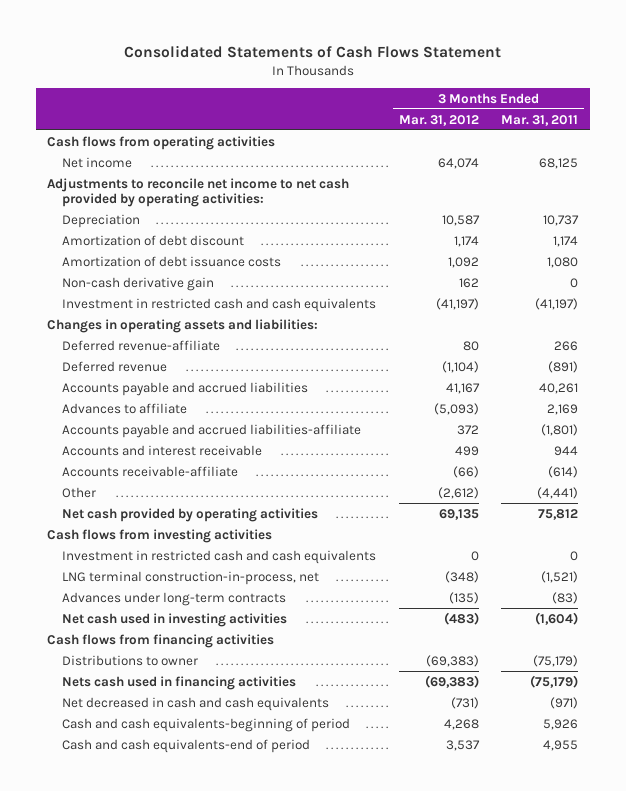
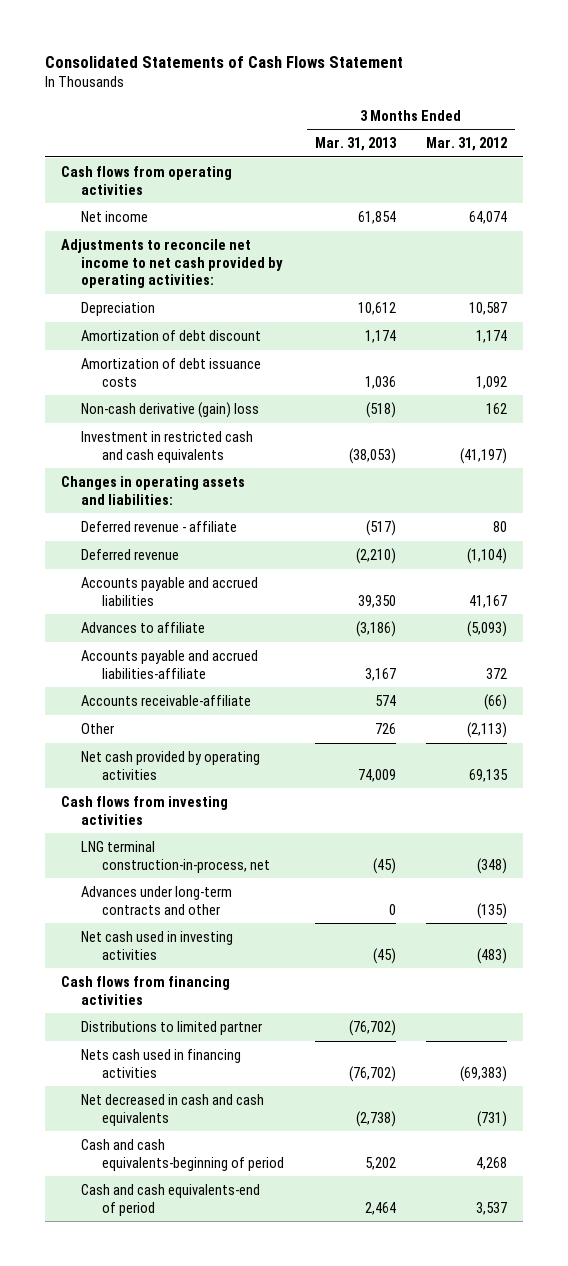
[501,114,579,126] Mar. 31, 2011 -> none
none -> [314,137,397,152] Mar. 31, 2013
[62,276,215,291] Non-cash derivative gain -> [81,401,260,418] Non-cash derivative (gain) loss
[62,339,221,351] Deferred revenue-affiliate -> [81,520,238,532] Deferred revenue - affiliate
[62,444,263,456] Accounts and interest receivable -> none
[437,486,479,499] (2,612) -> [467,721,508,738] (2,113)
[62,549,377,564] Investment in restricted cash and cash equivalents -> none
[62,591,287,606] Advances under long-term contracts -> [81,885,233,915] Advances under long-term contracts and other
[62,654,199,666] Distributions to owner -> none
none -> [81,1020,263,1035] Distributions to limited partner

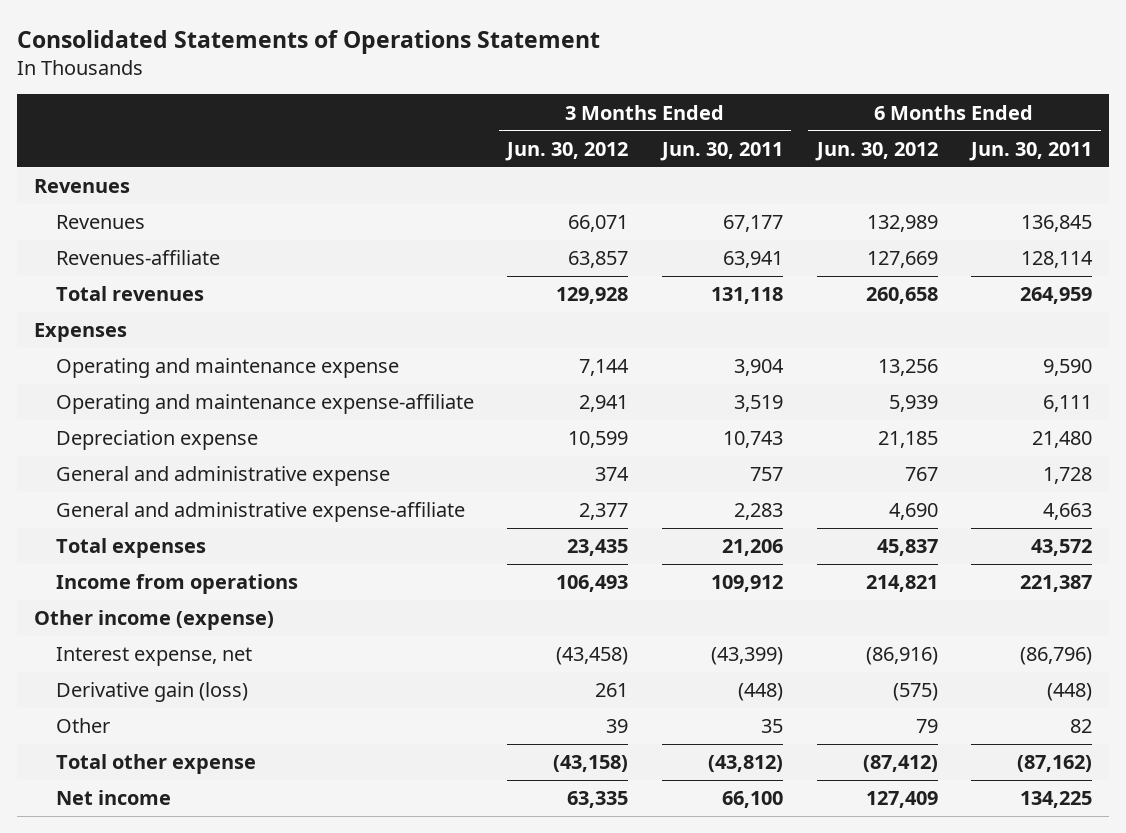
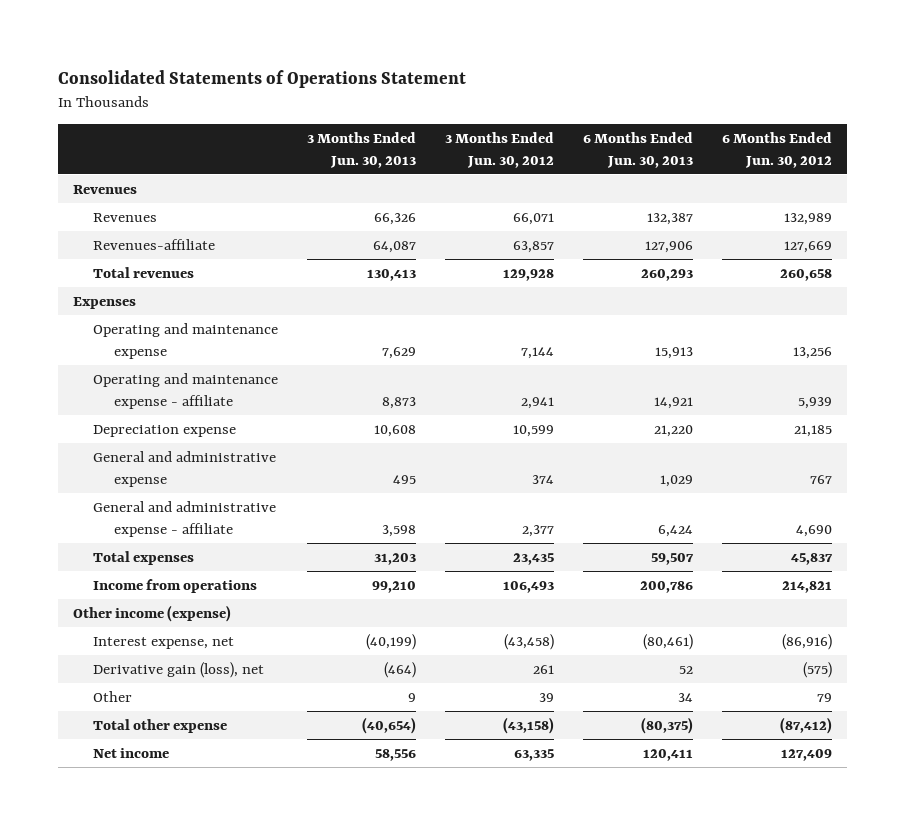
[660,141,784,161] Jun. 30, 2011 -> none
[969,141,1093,161] Jun. 30, 2011 -> none
none -> [307,131,417,168] 3 Months Ended Jun. 30, 2013
none -> [583,131,694,168] 6 Months Ended Jun. 30, 2013
[55,394,474,415] Operating and maintenance expense-affiliate -> [93,372,279,409] Operating and maintenance expense - affiliate
[55,502,465,523] General and administrative expense-affiliate -> [93,500,277,537] General and administrative expense - affiliate
[55,682,248,703] Derivative gain (loss) -> [93,661,265,678] Derivative gain (loss), net

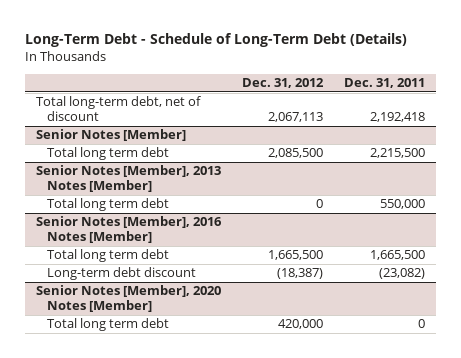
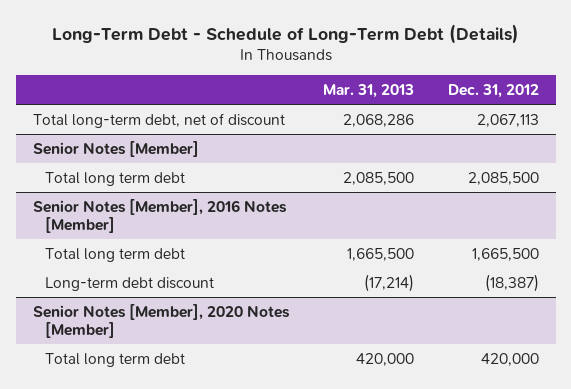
[344,78,426,89] Dec. 31, 2011 -> none
none -> [322,83,414,98] Mar. 31, 2013
[35,165,221,193] Senior Notes [Member], 2013 Notes [Member] -> none
[46,198,169,212] Total long term debt -> none

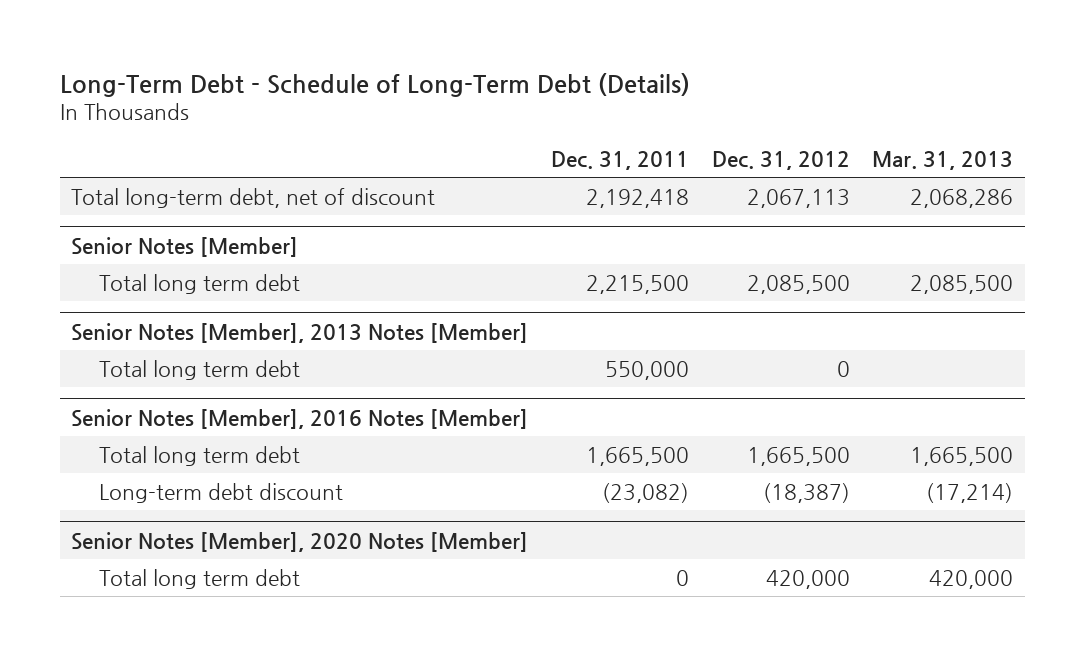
none -> [550,150,689,170] Dec. 31, 2011
none -> [71,322,529,343] Senior Notes [Member], 2013 Notes [Member]
none -> [99,359,301,380] Total long term debt

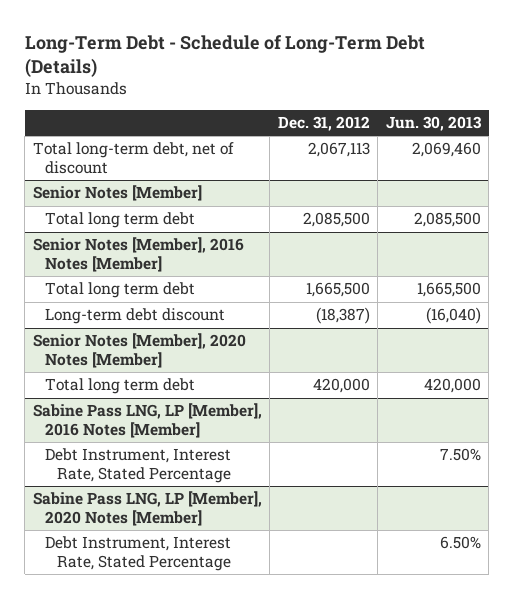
[550,150,689,170] Dec. 31, 2011 -> none
[872,150,1014,170] Mar. 31, 2013 -> none
none -> [385,115,482,131] Jun. 30, 2013
[71,322,529,343] Senior Notes [Member], 2013 Notes [Member] -> none
[99,359,301,380] Total long term debt -> none
none -> [32,403,262,438] Sabine Pass LNG, LP [Member], 2016 Notes [Member]
none -> [44,448,232,483] Debt Instrument, Interest Rate, Stated Percentage
none -> [32,491,262,526] Sabine Pass LNG, LP [Member], 2020 Notes [Member]
none -> [44,536,232,571] Debt Instrument, Interest Rate, Stated Percentage

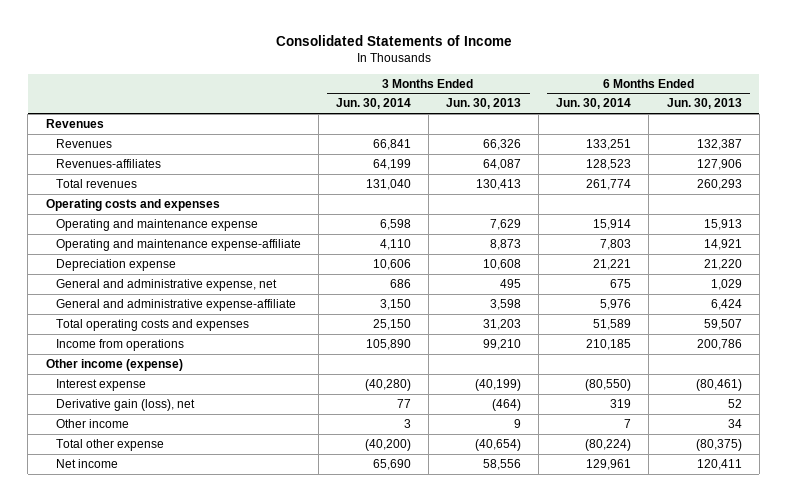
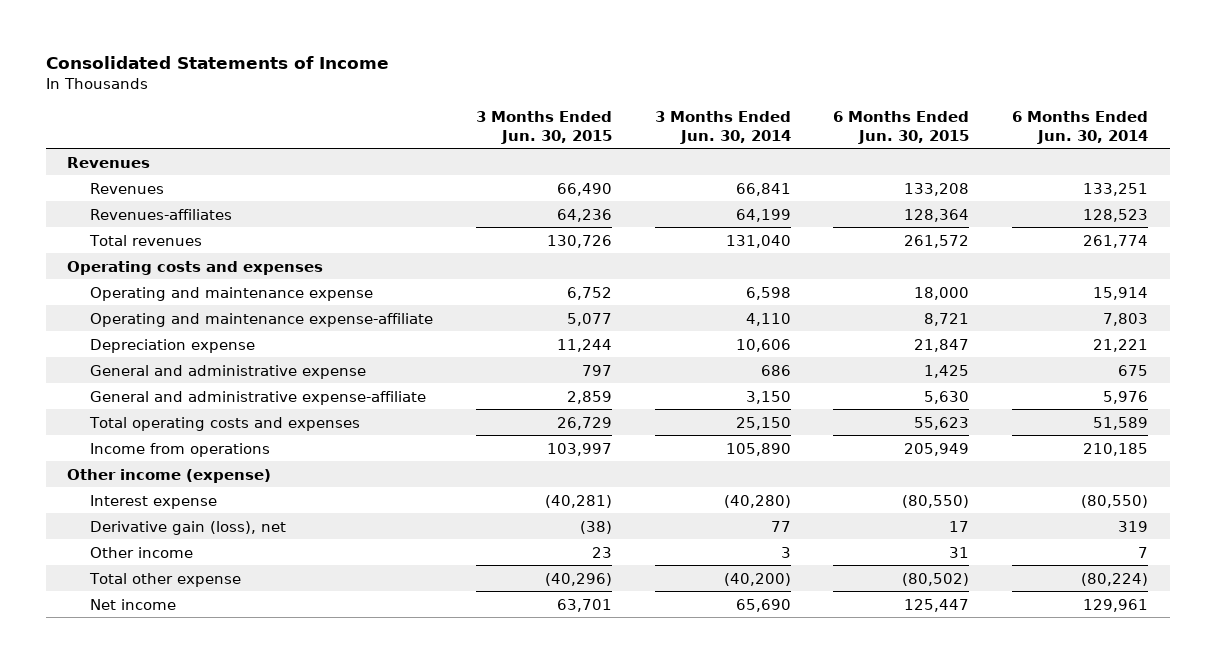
[446,98,522,110] Jun. 30, 2013 -> none
[666,98,742,110] Jun. 30, 2013 -> none
none -> [475,111,612,144] 3 Months Ended Jun. 30, 2015
none -> [833,111,970,144] 6 Months Ended Jun. 30, 2015
[55,278,277,291] General and administrative expense, net -> [89,364,366,379] General and administrative expense

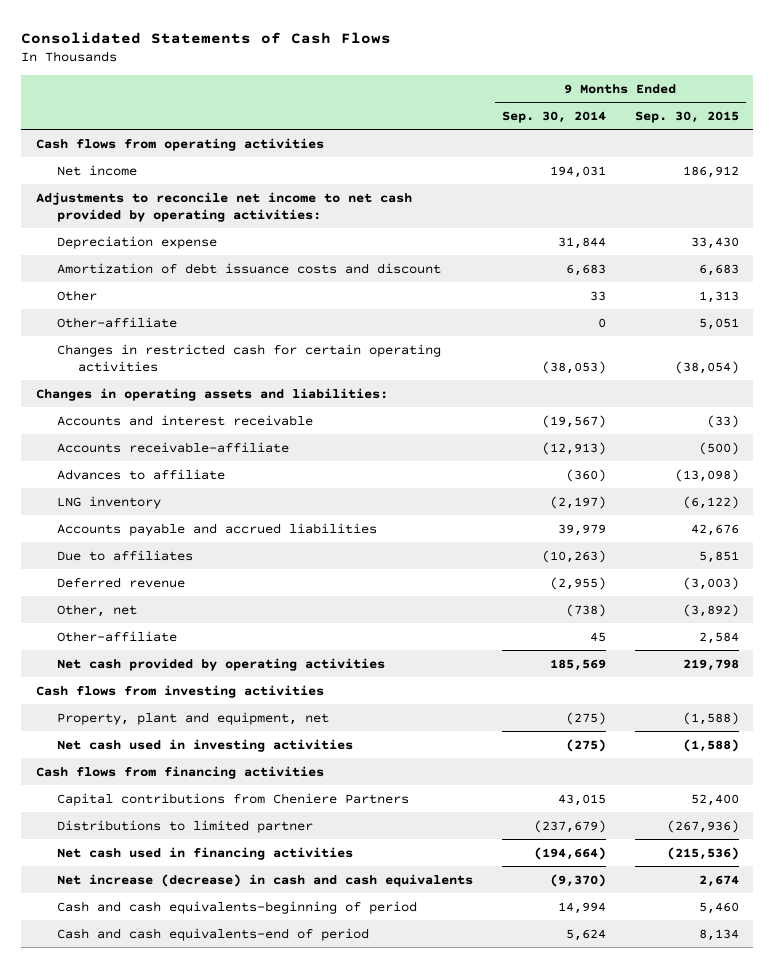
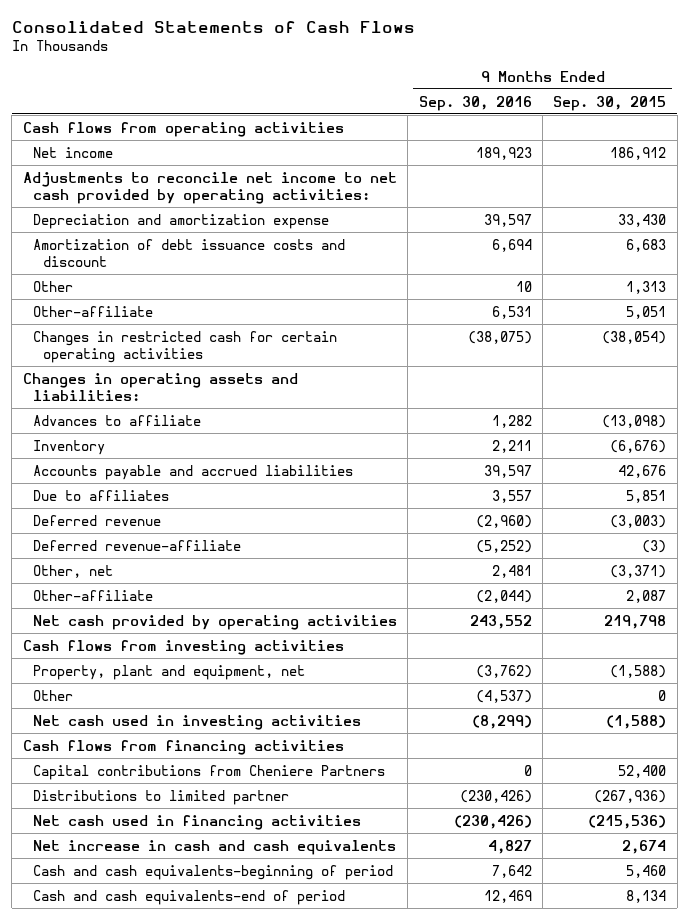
[501,110,606,123] Sep. 30, 2014 -> none
none -> [418,95,532,111] Sep. 30, 2016
[56,235,217,249] Depreciation expense -> [32,213,329,229] Depreciation and amortization expense
[56,414,313,426] Accounts and interest receivable -> none
[56,441,289,453] Accounts receivable-affiliate -> none
[56,495,161,509] LNG inventory -> [32,439,105,455] Inventory
[682,495,739,509] (6,122) -> [610,439,667,453] (6,676)
none -> [32,539,241,551] Deferred revenue-affiliate
[682,603,739,617] (3,892) -> [610,564,667,578] (3,371)
[698,631,739,644] 2,584 -> [626,589,667,603] 2,087
none -> [32,689,73,701] Other
[56,873,473,887] Net increase (decrease) in cash and cash equivalents -> [32,839,396,855] Net increase in cash and cash equivalents

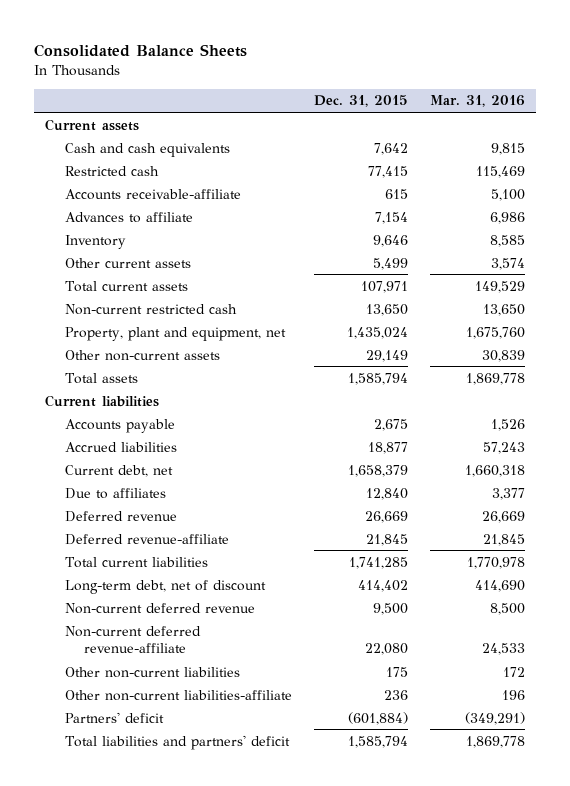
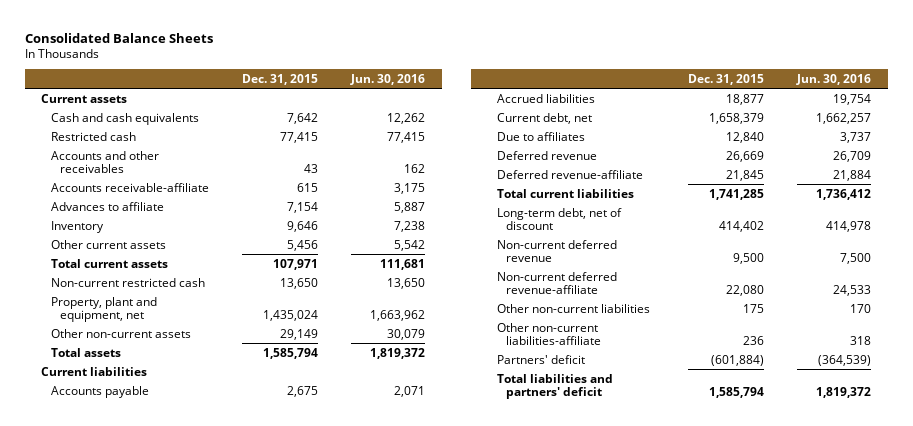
[429,95,525,108] Mar. 31, 2016 -> none
none -> [350,74,426,86] Jun. 30, 2016
none -> [50,150,159,173] Accounts and other receivables
[372,257,408,270] 5,499 -> [287,239,319,251] 5,456

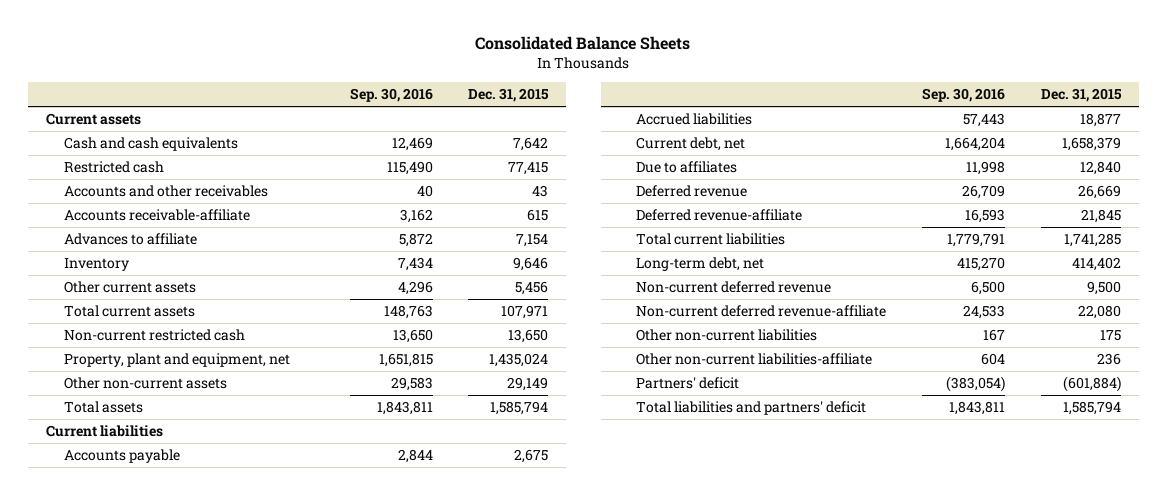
[350,74,426,86] Jun. 30, 2016 -> none
none -> [349,87,433,102] Sep. 30, 2016
[496,207,622,230] Long-term debt, net of discount -> [636,257,765,272] Long-term debt, net

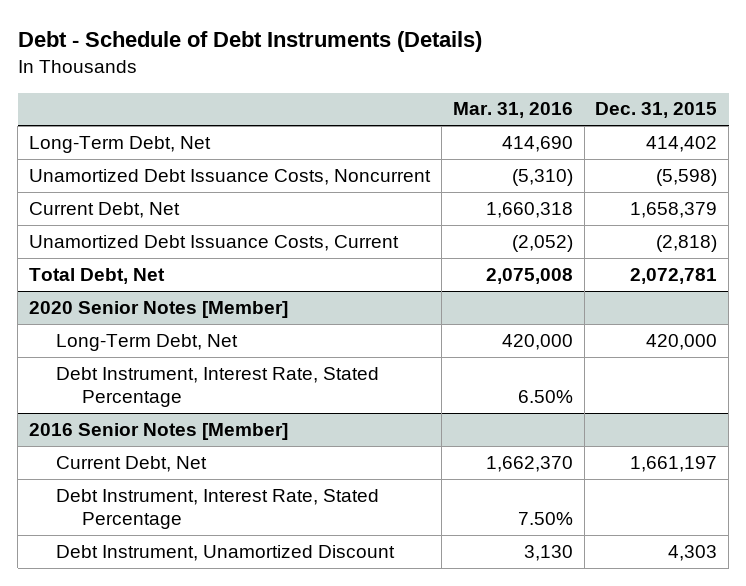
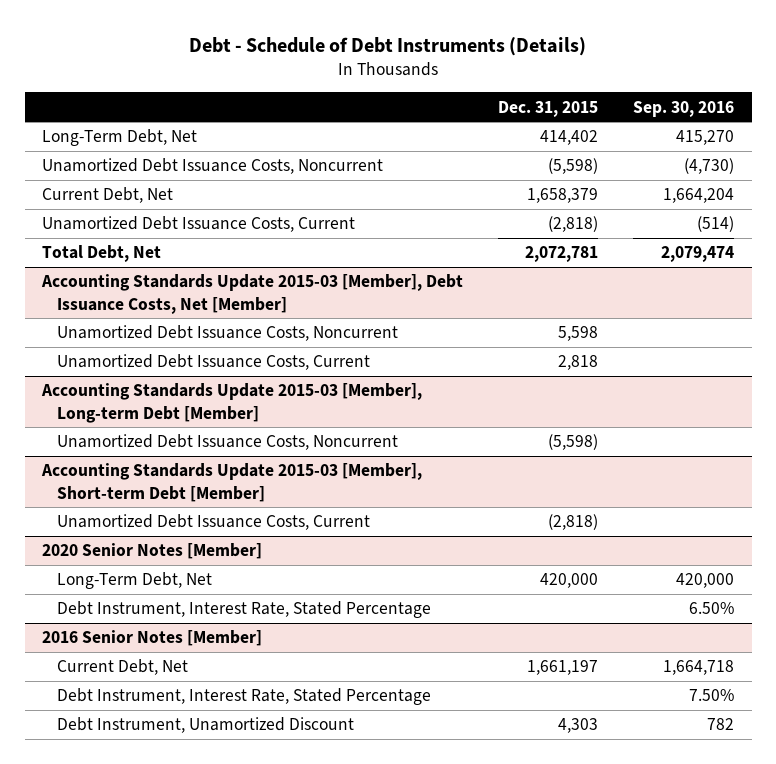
[452,102,573,119] Mar. 31, 2016 -> none
none -> [633,100,735,117] Sep. 30, 2016
none -> [41,274,464,314] Accounting Standards Update 2015-03 [Member], Debt Issuance Costs, Net [Member]
none -> [56,325,398,342] Unamortized Debt Issuance Costs, Noncurrent
none -> [56,354,370,371] Unamortized Debt Issuance Costs, Current
none -> [41,383,423,423] Accounting Standards Update 2015-03 [Member], Long-term Debt [Member]
none -> [56,434,398,451] Unamortized Debt Issuance Costs, Noncurrent
none -> [41,463,423,502] Accounting Standards Update 2015-03 [Member], Short-term Debt [Member]
none -> [56,514,370,531] Unamortized Debt Issuance Costs, Current

